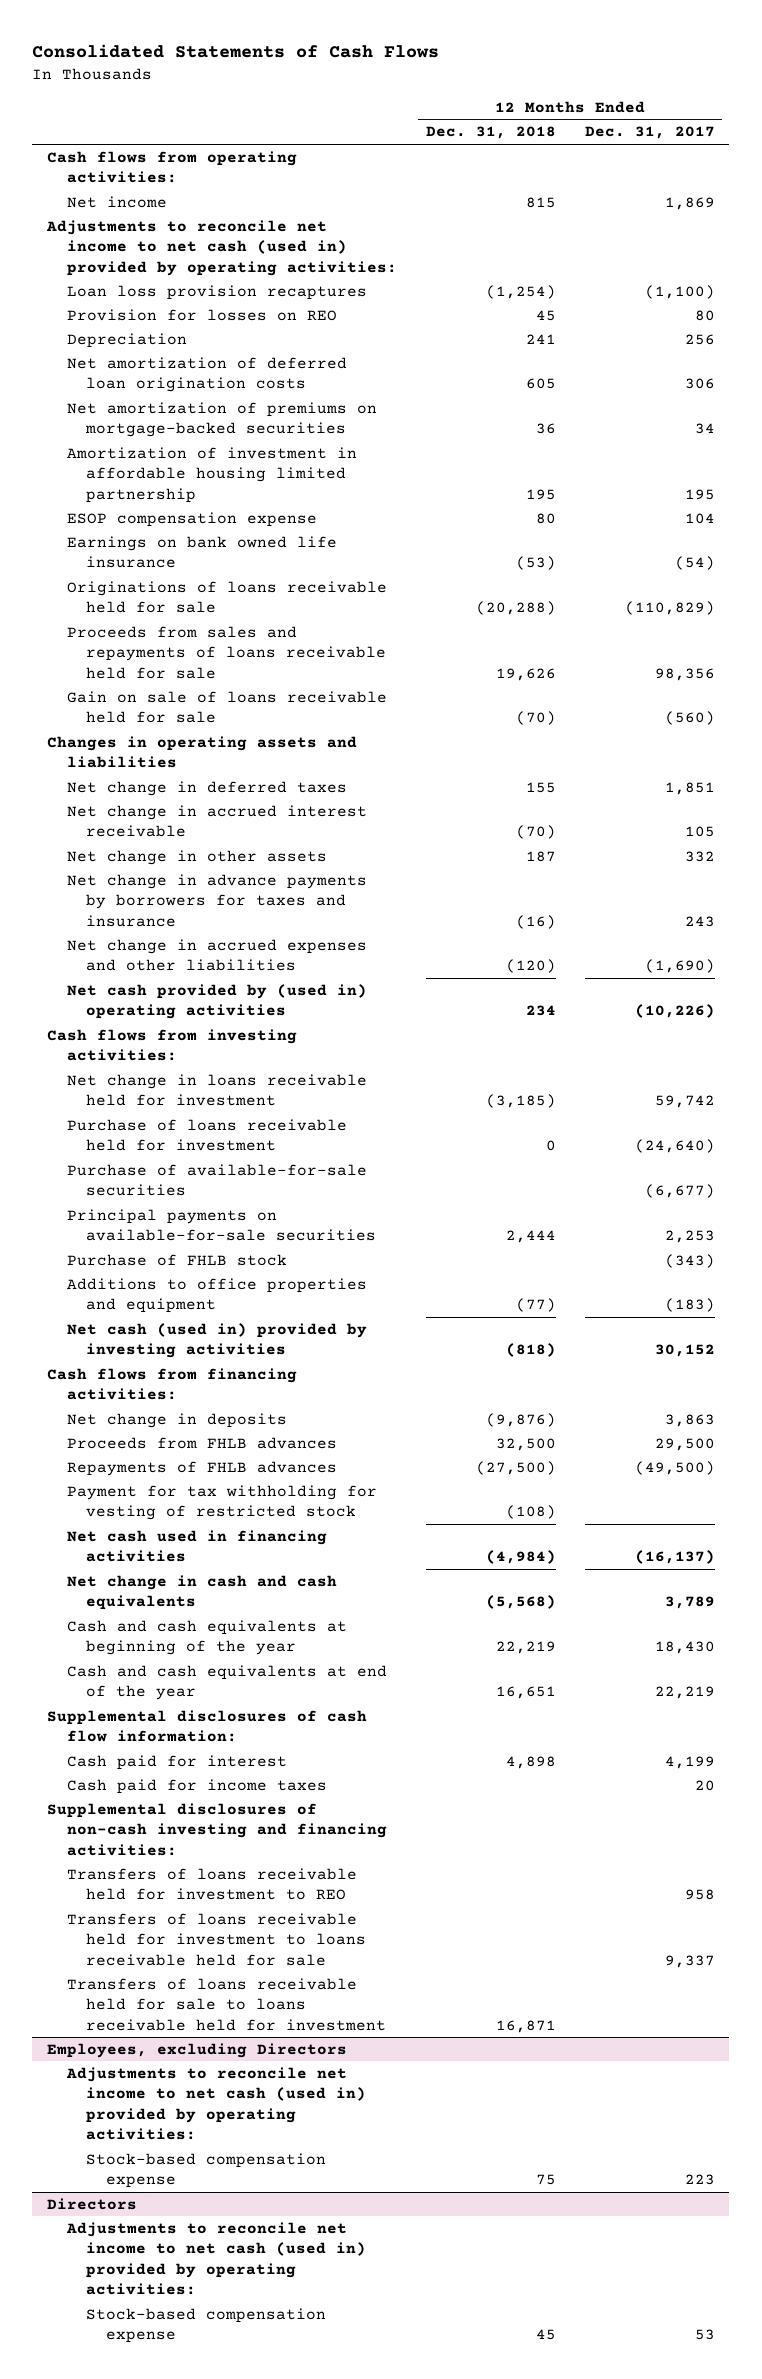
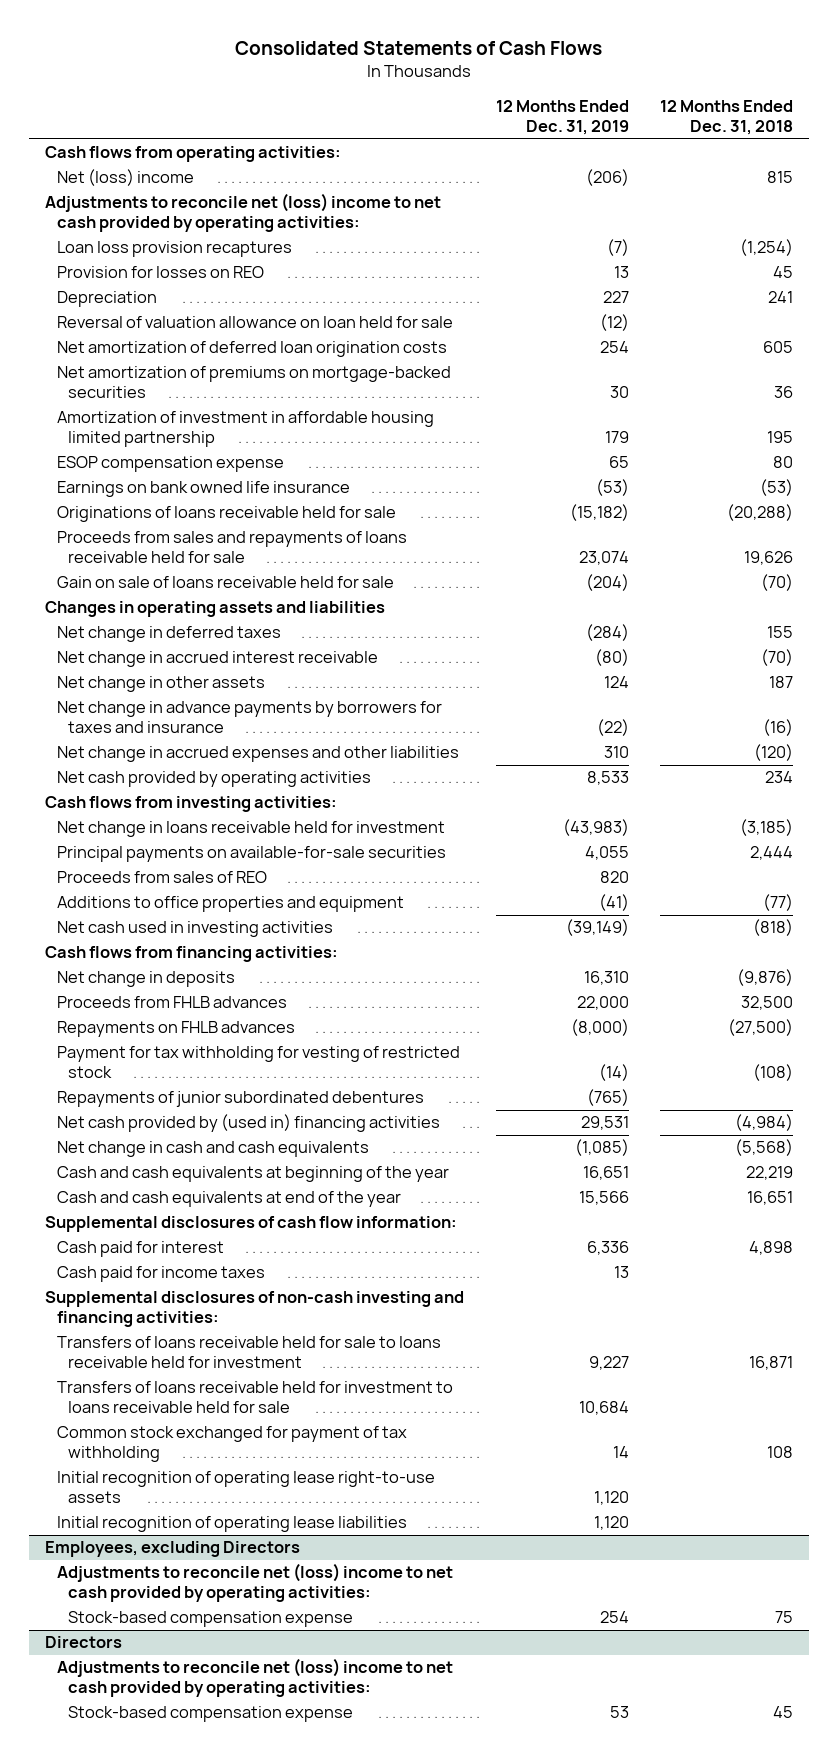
[584,126,715,140] Dec. 31, 2017 -> none
none -> [495,100,629,136] 12 Months Ended Dec. 31, 2019
[66,195,167,208] Net income -> [56,169,194,187] Net (loss) income
[45,219,397,276] Adjustments to reconcile net income to net cash (used in) provided by operating activities: -> [45,193,442,233] Adjustments to reconcile net (loss) income to net cash provided by operating activities:
none -> [56,316,453,329] Reversal of valuation allowance on loan held for sale
[66,983,367,1020] Net cash provided by (used in) operating activities -> [56,771,371,788] Net cash provided by operating activities
[66,1118,347,1152] Purchase of loans receivable held for investment -> none
[66,1163,367,1197] Purchase of available-for-sale securities -> none
[66,1253,287,1266] Purchase of FHLB stock -> none
none -> [56,871,267,884] Proceeds from sales of REO
[66,1322,367,1359] Net cash (used in) provided by investing activities -> [56,921,333,938] Net cash used in investing activities
[66,1460,337,1476] Repayments of FHLB advances -> [56,1021,295,1038] Repayments on FHLB advances
none -> [56,1091,424,1108] Repayments of junior subordinated debentures
[66,1529,327,1563] Net cash used in financing activities -> [56,1114,440,1133] Net cash provided by (used in) financing activities
[66,1867,357,1901] Transfers of loans receivable held for investment to REO -> none
[66,1912,367,1966] Transfers of loans receivable held for investment to loans receivable held for sale -> [56,1381,453,1414] Transfers of loans receivable held for investment to loans receivable held for sale
none -> [56,1426,407,1463] Common stock exchanged for payment of tax withholding
none -> [56,1471,435,1504] Initial recognition of operating lease right-to-use assets
none -> [56,1516,407,1533] Initial recognition of operating lease liabilities
[65,2066,367,2141] Adjustments to reconcile net income to net cash (used in) provided by operating activities: -> [56,1563,453,1603] Adjustments to reconcile net (loss) income to net cash provided by operating activities:
[65,2221,367,2296] Adjustments to reconcile net income to net cash (used in) provided by operating activities: -> [56,1658,453,1698] Adjustments to reconcile net (loss) income to net cash provided by operating activities:

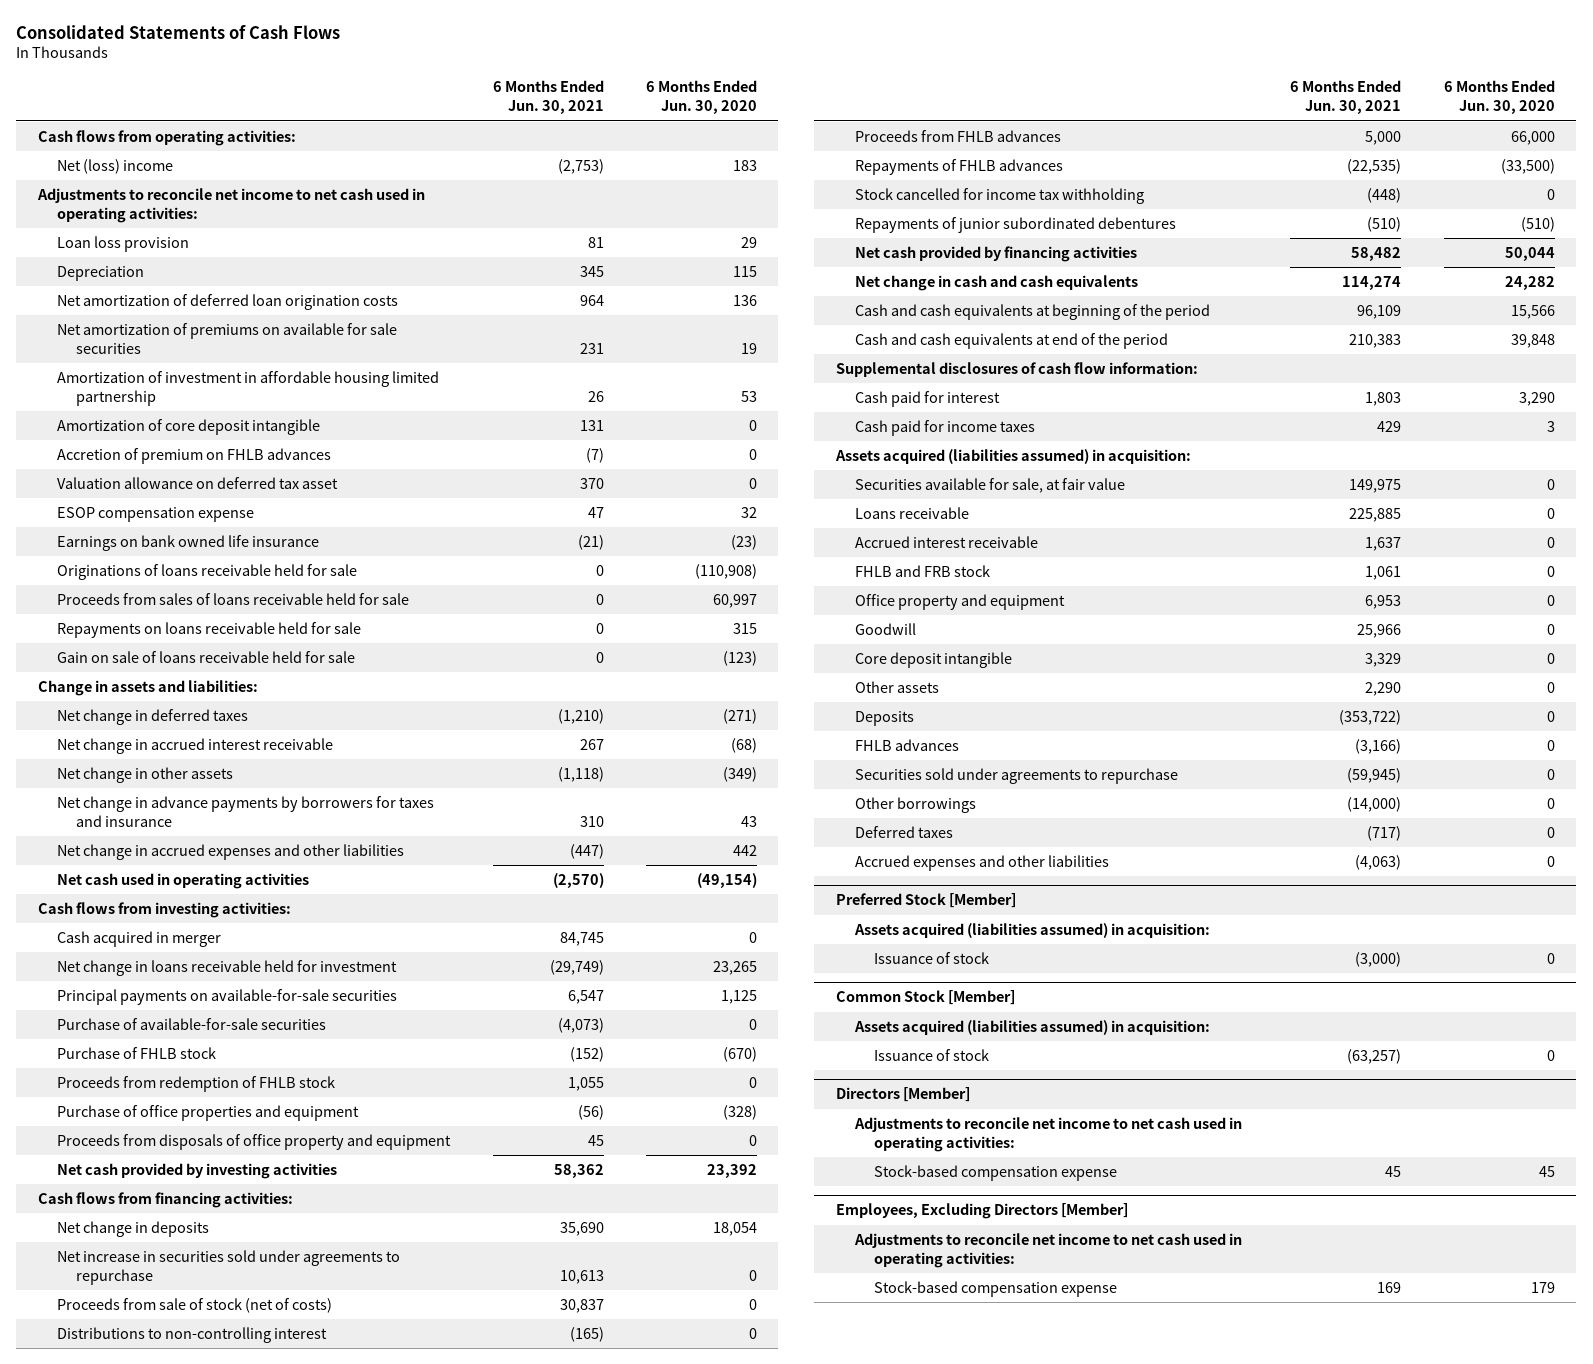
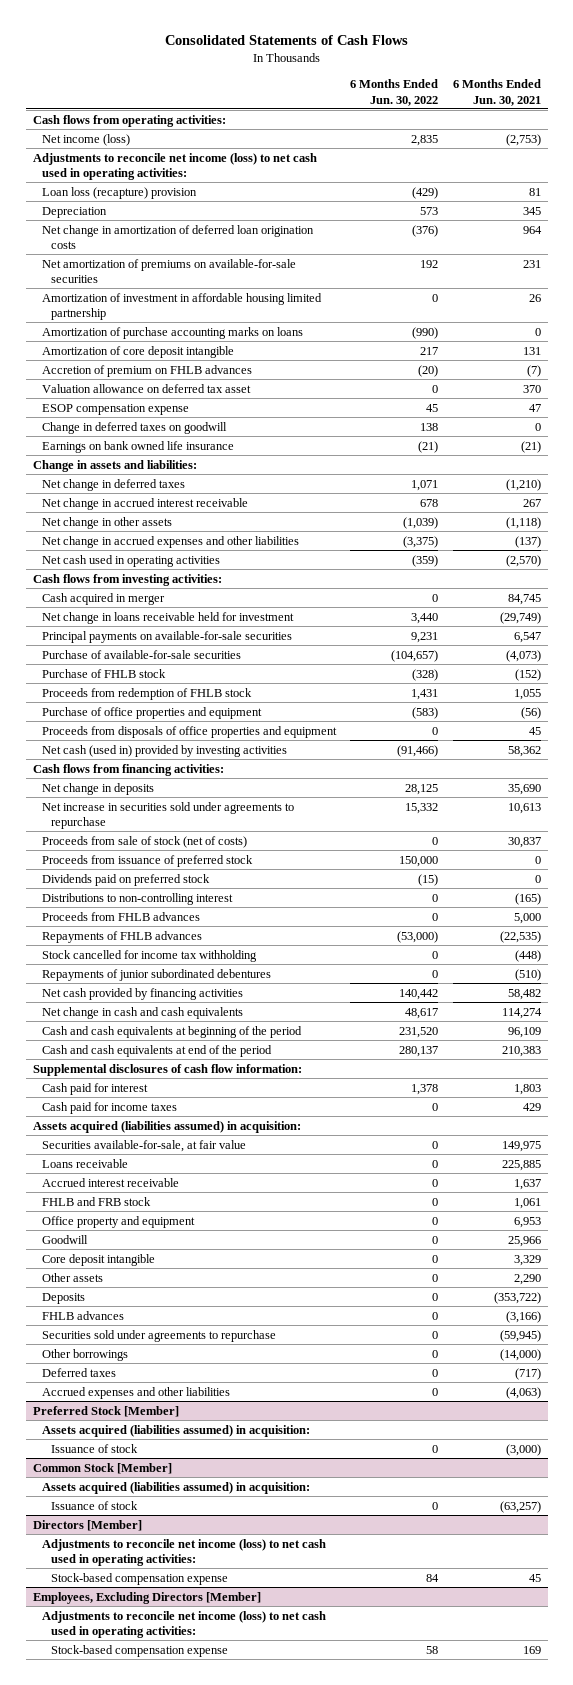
[646,80,758,115] 6 Months Ended Jun. 30, 2020 -> none
none -> [350,79,439,106] 6 Months Ended Jun. 30, 2022
[57,158,174,174] Net (loss) income -> [42,133,131,146] Net income (loss)
[36,187,425,223] Adjustments to reconcile net income to net cash used in operating activities: -> [32,152,317,180] Adjustments to reconcile net income (loss) to net cash used in operating activities:
[57,235,190,252] Loan loss provision -> [42,186,198,199] Loan loss (recapture) provision
[57,293,399,310] Net amortization of deferred loan origination costs -> [42,224,315,249] Net change in amortization of deferred loan origination costs
[57,322,398,354] Net amortization of premiums on available for sale securities -> [42,258,297,283] Net amortization of premiums on available-for-sale securities
none -> [42,326,304,339] Amortization of purchase accounting marks on loans
none -> [42,421,228,434] Change in deferred taxes on goodwill
[57,563,358,580] Originations of loans receivable held for sale -> none
[57,592,410,605] Proceeds from sales of loans receivable held for sale -> none
[57,621,362,638] Repayments on loans receivable held for sale -> none
[57,650,356,663] Gain on sale of loans receivable held for sale -> none
[57,795,435,827] Net change in advance payments by borrowers for taxes and insurance -> none
[569,843,604,859] (447) -> [514,535,541,548] (137)
[57,1133,452,1150] Proceeds from disposals of office property and equipment -> [42,725,338,738] Proceeds from disposals of office properties and equipment
[57,1162,338,1179] Net cash provided by investing activities -> [42,744,288,757] Net cash (used in) provided by investing activities
none -> [42,854,254,867] Proceeds from issuance of preferred stock
none -> [42,873,211,886] Dividends paid on preferred stock
[854,477,1125,493] Securities available for sale, at fair value -> [42,1139,247,1152] Securities available-for-sale, at fair value
[853,1116,1242,1152] Adjustments to reconcile net income to net cash used in operating activities: -> [42,1538,327,1566] Adjustments to reconcile net income (loss) to net cash used in operating activities:
[853,1232,1242,1268] Adjustments to reconcile net income to net cash used in operating activities: -> [42,1610,327,1638] Adjustments to reconcile net income (loss) to net cash used in operating activities:

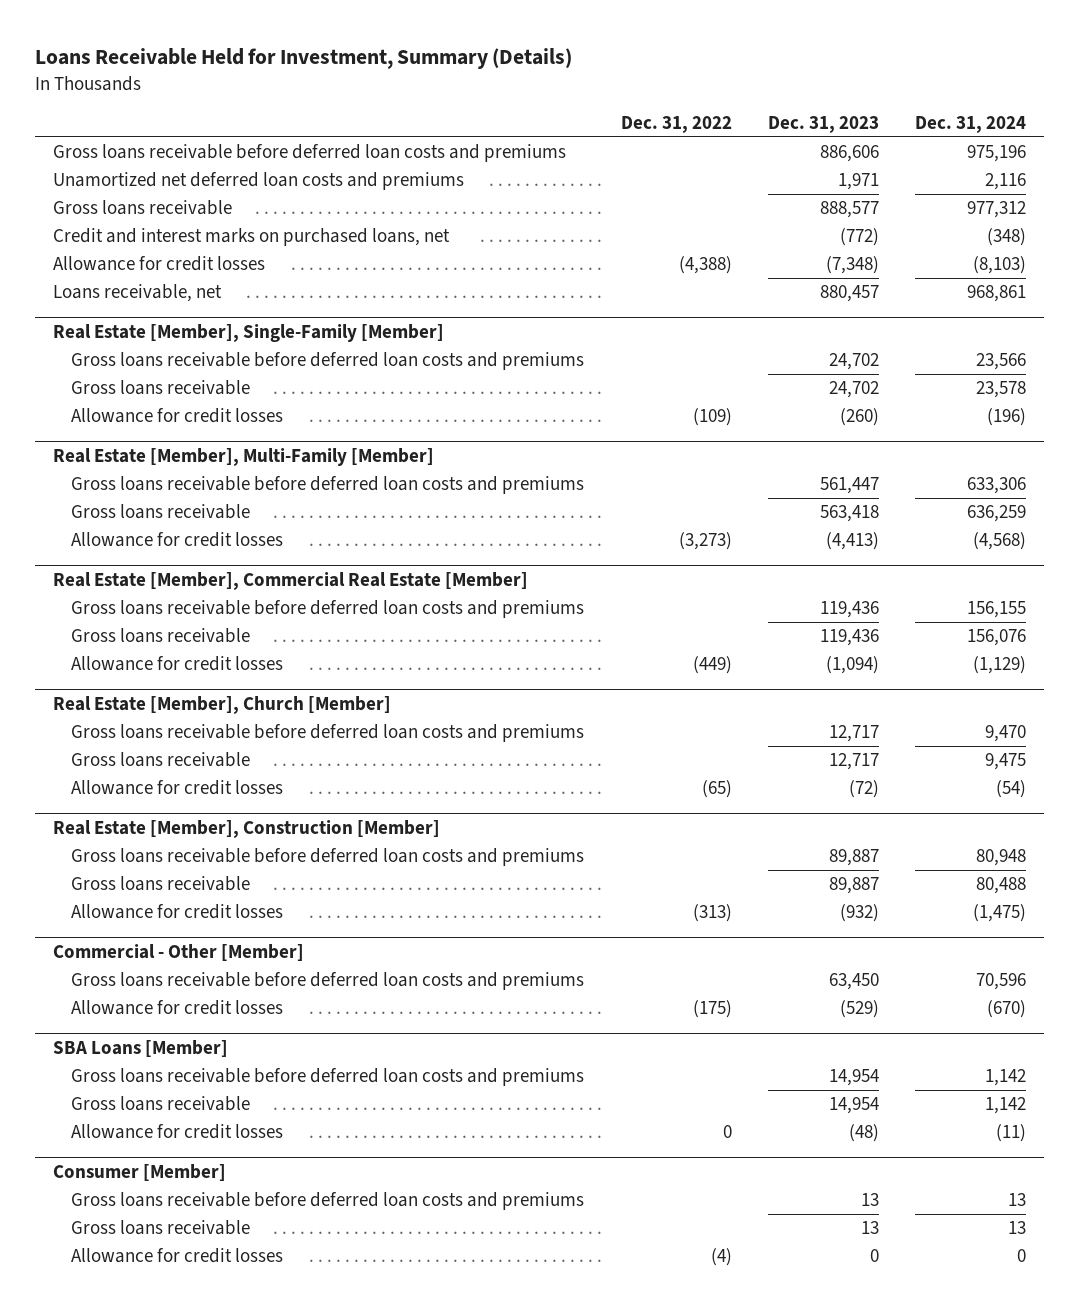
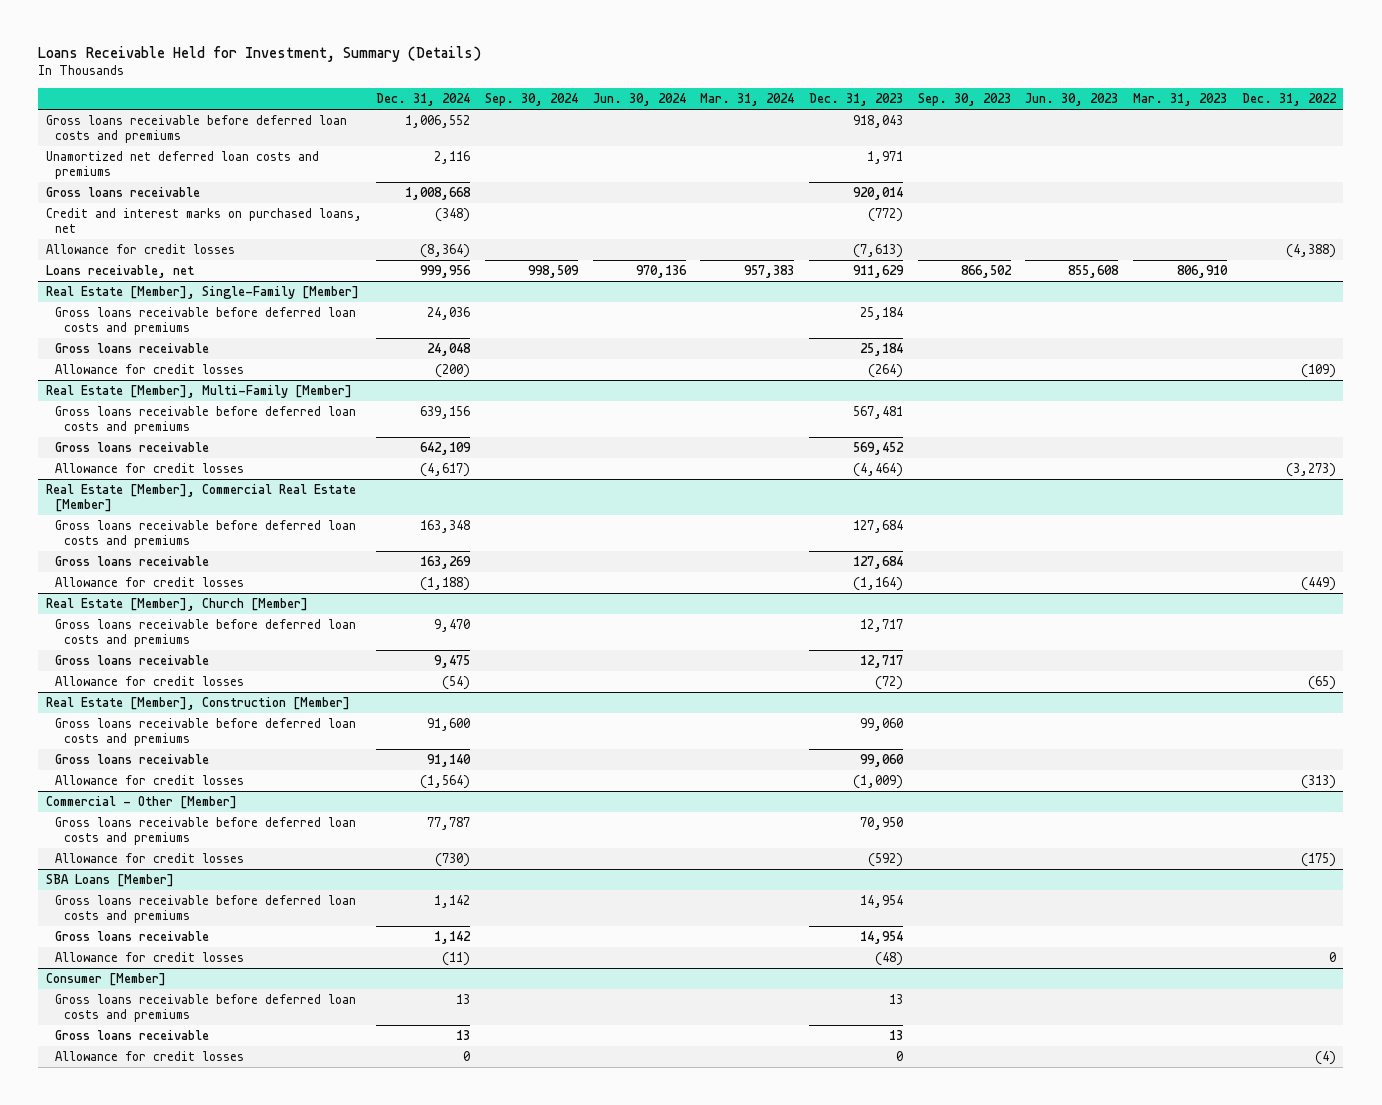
none -> [485,93,579,107] Sep. 30, 2024
none -> [592,93,686,107] Jun. 30, 2024
none -> [700,93,795,107] Mar. 31, 2024
none -> [917,93,1011,107] Sep. 30, 2023
none -> [1025,93,1119,107] Jun. 30, 2023
none -> [1133,93,1228,107] Mar. 31, 2023
[819,145,879,163] 886,606 -> [853,114,904,128] 918,043
[966,145,1026,163] 975,196 -> [405,114,471,128] 1,006,552
[819,201,879,219] 888,577 -> [853,186,904,200] 920,014
[966,201,1026,219] 977,312 -> [405,186,472,200] 1,008,668
[825,256,879,275] (7,348) -> [853,243,904,258] (7,613)
[972,256,1026,275] (8,103) -> [420,243,471,258] (8,364)
[819,285,879,303] 880,457 -> [853,264,905,278] 911,629
[966,285,1026,303] 968,861 -> [420,264,472,278] 999,956
[828,353,879,371] 24,702 -> [860,306,904,320] 25,184
[975,353,1026,371] 23,566 -> [427,306,471,320] 24,036
[828,381,879,399] 24,702 -> [860,342,904,356] 25,184
[975,381,1026,399] 23,578 -> [427,342,472,356] 24,048
[839,408,879,427] (260) -> [868,363,904,378] (264)
[986,408,1026,427] (196) -> [435,363,471,378] (200)
[819,477,879,495] 561,447 -> [853,405,904,419] 567,481
[966,477,1026,495] 633,306 -> [420,405,471,419] 639,156
[819,505,879,523] 563,418 -> [853,441,905,455] 569,452
[966,505,1026,523] 636,259 -> [420,441,472,455] 642,109
[825,532,879,551] (4,413) -> [853,462,904,477] (4,464)
[972,532,1026,551] (4,568) -> [420,462,471,477] (4,617)
[819,601,879,619] 119,436 -> [853,519,904,533] 127,684
[966,601,1026,619] 156,155 -> [420,519,471,533] 163,348
[819,629,879,647] 119,436 -> [853,555,904,569] 127,684
[966,629,1026,647] 156,076 -> [420,555,472,569] 163,269
[825,656,879,675] (1,094) -> [853,576,904,591] (1,164)
[972,656,1026,675] (1,129) -> [420,576,471,591] (1,188)
[828,849,879,867] 89,887 -> [860,717,904,731] 99,060
[975,849,1026,867] 80,948 -> [427,717,471,731] 91,600
[828,877,879,895] 89,887 -> [860,753,905,767] 99,060
[975,877,1026,895] 80,488 -> [427,753,472,767] 91,140
[839,904,879,923] (932) -> [853,774,904,789] (1,009)
[972,904,1026,923] (1,475) -> [420,774,471,789] (1,564)
[828,973,879,991] 63,450 -> [860,816,904,830] 70,950
[975,973,1026,991] 70,596 -> [427,816,471,830] 77,787
[839,1000,879,1019] (529) -> [868,852,904,867] (592)
[986,1000,1026,1019] (670) -> [435,852,471,867] (730)

